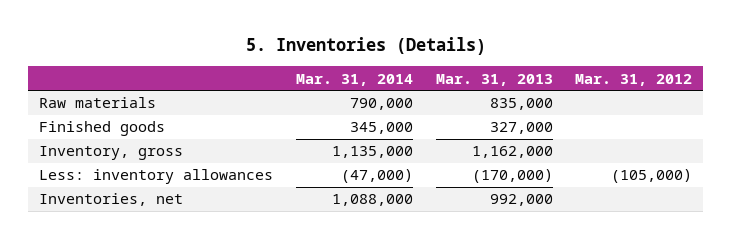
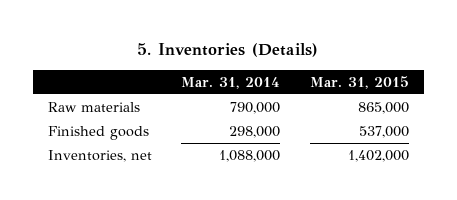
[435,73,553,86] Mar. 31, 2013 -> none
[575,73,693,86] Mar. 31, 2012 -> none
none -> [309,75,409,89] Mar. 31, 2015
[39,146,184,161] Inventory, gross -> none
[39,169,274,185] Less: inventory allowances -> none
[349,122,413,135] 345,000 -> [229,125,281,138] 298,000

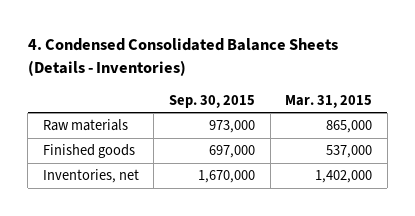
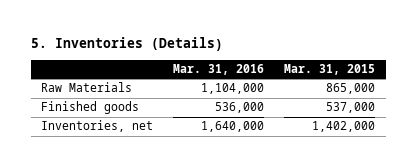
[27,38,338,76] 4. Condensed Consolidated Balance Sheets (Details - Inventories) -> [30,37,223,52] 5. Inventories (Details)
[169,94,256,108] Sep. 30, 2015 -> none
none -> [173,64,265,76] Mar. 31, 2016
[42,119,128,132] Raw materials -> [41,82,133,93] Raw Materials

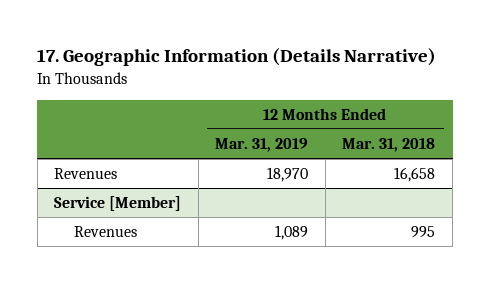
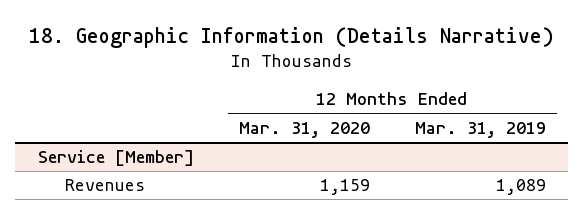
[37,47,437,66] 17. Geographic Information (Details Narrative) -> [28,27,554,49] 18. Geographic Information (Details Narrative)
[342,138,436,153] Mar. 31, 2018 -> none
none -> [238,121,370,138] Mar. 31, 2020
[54,168,118,180] Revenues -> none

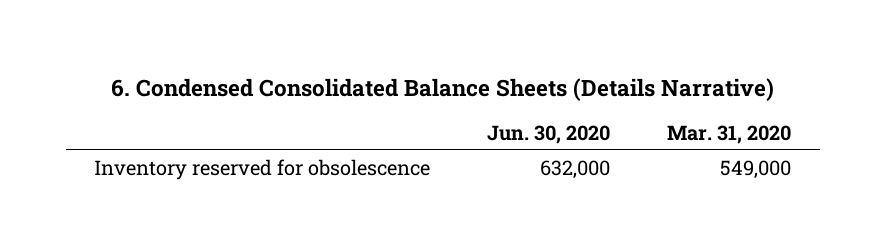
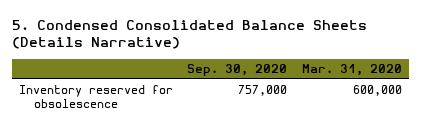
[110,78,774,102] 6. Condensed Consolidated Balance Sheets (Details Narrative) -> [12,19,368,50] 5. Condensed Consolidated Balance Sheets (Details Narrative)
[487,125,611,145] Jun. 30, 2020 -> none
none -> [187,64,288,77] Sep. 30, 2020
[720,159,792,179] 549,000 -> [352,85,402,97] 600,000

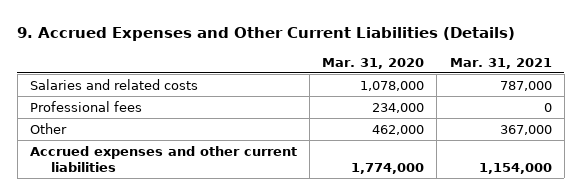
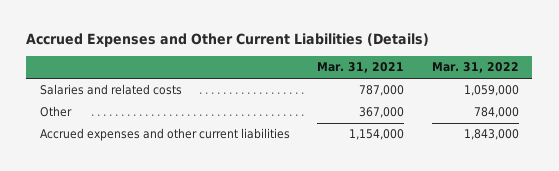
[17,26,516,41] 9. Accrued Expenses and Other Current Liabilities (Details) -> [26,33,430,48] Accrued Expenses and Other Current Liabilities (Details)
[322,57,425,69] Mar. 31, 2020 -> none
none -> [431,62,519,74] Mar. 31, 2022
[30,100,143,112] Professional fees -> none

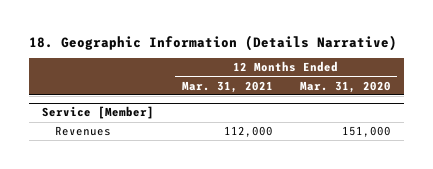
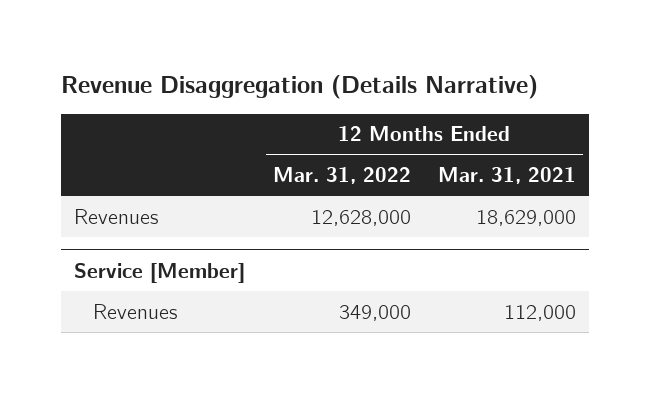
[28,34,397,51] 18. Geographic Information (Details Narrative) -> [60,74,538,99] Revenue Disaggregation (Details Narrative)
[299,80,391,93] Mar. 31, 2020 -> none
none -> [272,166,411,184] Mar. 31, 2022
none -> [74,208,159,224] Revenues

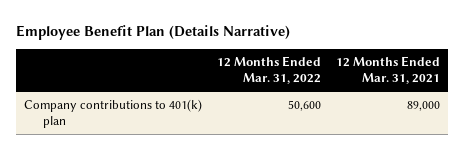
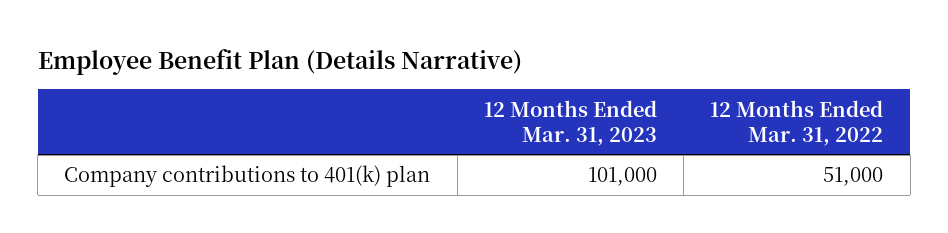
[336,56,441,85] 12 Months Ended Mar. 31, 2021 -> none
none -> [483,99,657,146] 12 Months Ended Mar. 31, 2023
[288,100,322,112] 50,600 -> [823,167,884,187] 51,000

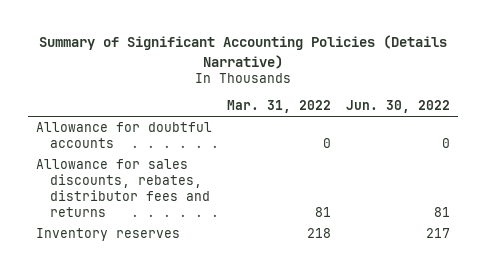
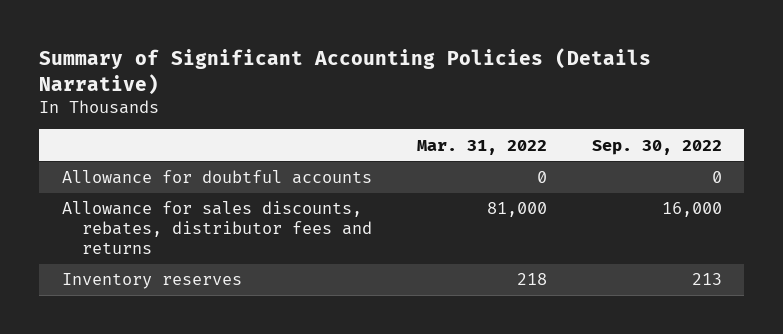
[346,100,451,114] Jun. 30, 2022 -> none
none -> [591,139,722,155] Sep. 30, 2022
[315,206,332,217] 81 -> [486,202,547,218] 81,000

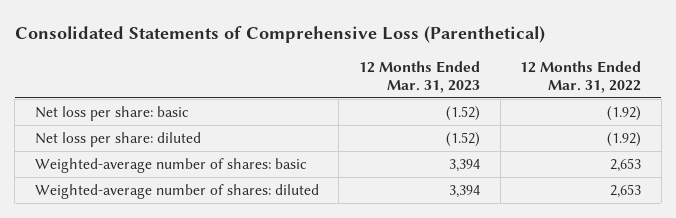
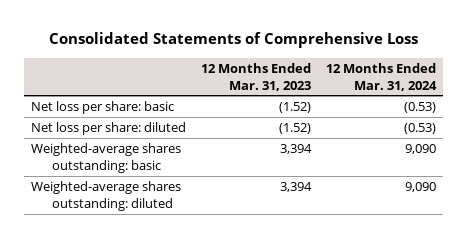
[14,25,545,43] Consolidated Statements of Comprehensive Loss (Parenthetical) -> [48,32,418,49] Consolidated Statements of Comprehensive Loss
[520,61,642,94] 12 Months Ended Mar. 31, 2022 -> none
none -> [326,62,438,91] 12 Months Ended Mar. 31, 2024
[34,157,307,173] Weighted-average number of shares: basic -> [31,143,182,174] Weighted-average shares outstanding: basic
[34,183,319,199] Weighted-average number of shares: diluted -> [31,181,182,212] Weighted-average shares outstanding: diluted

